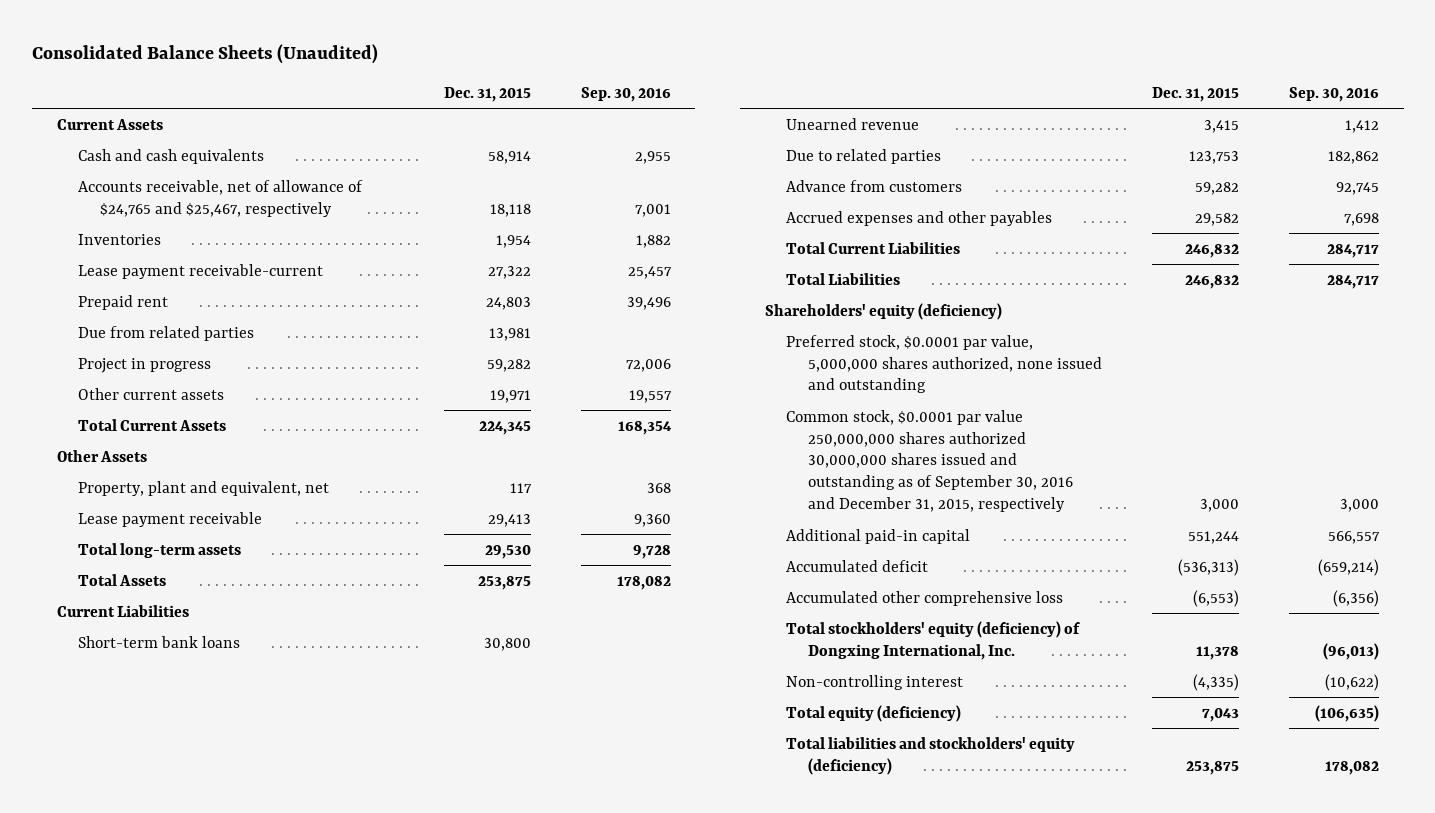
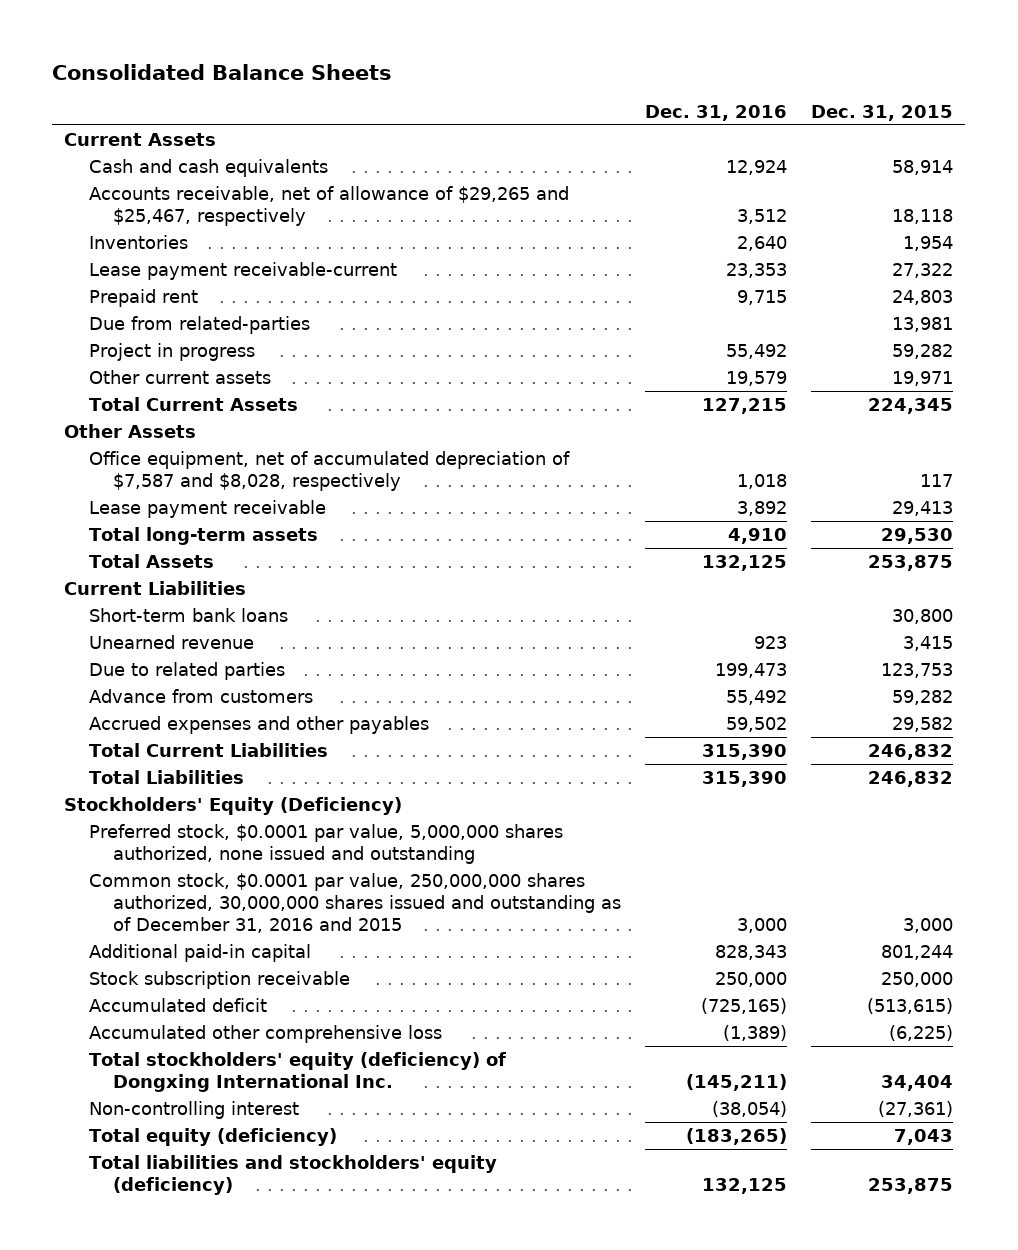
[31,44,378,65] Consolidated Balance Sheets (Unaudited) -> [52,63,393,80] Consolidated Balance Sheets
[580,86,671,102] Sep. 30, 2016 -> none
none -> [645,104,788,121] Dec. 31, 2016
[78,179,364,217] Accounts receivable, net of allowance of $24,765 and $25,467, respectively -> [88,186,569,227] Accounts receivable, net of allowance of $29,265 and $25,467, respectively
[78,325,255,341] Due from related parties -> [88,316,310,335] Due from related-parties
[78,480,330,496] Property, plant and equivalent, net -> [88,451,570,492] Office equipment, net of accumulated depreciation of $7,587 and $8,028, respectively
[764,302,1002,320] Shareholders' equity (deficiency) -> [64,797,403,816] Stockholders' Equity (Deficiency)
[786,409,1074,512] Common stock, $0.0001 par value 250,000,000 shares authorized 30,000,000 shares issued and outstanding as of September 30, 2016 and December 31, 2015, respectively -> [88,873,621,933] Common stock, $0.0001 par value, 250,000,000 shares authorized, 30,000,000 shares issued and outstanding as of December 31, 2016 and 2015
[1187,530,1239,544] 551,244 -> [881,945,954,961] 801,244
none -> [88,971,350,990] Stock subscription receivable
[1177,558,1239,576] (536,313) -> [867,998,954,1015] (513,615)
[1192,589,1239,607] (6,553) -> [889,1025,954,1042] (6,225)
[786,620,1081,660] Total stockholders' equity (deficiency) of Dongxing International, Inc. -> [88,1052,506,1093] Total stockholders' equity (deficiency) of Dongxing International Inc.
[1195,645,1239,660] 11,378 -> [881,1075,954,1092] 34,404
[1192,673,1239,691] (4,335) -> [878,1101,954,1118] (27,361)

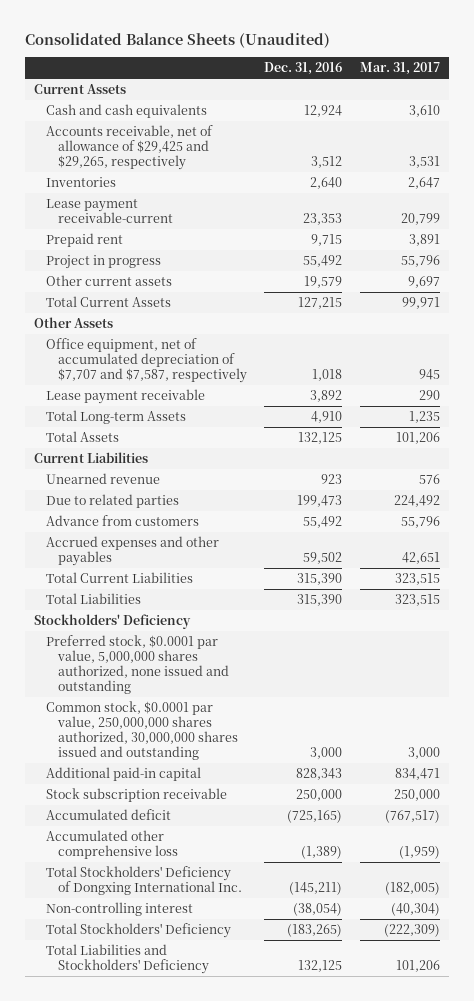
[52,63,393,80] Consolidated Balance Sheets -> [25,32,331,48] Consolidated Balance Sheets (Unaudited)
[811,104,954,121] Dec. 31, 2015 -> none
none -> [360,62,441,76] Mar. 31, 2017
[88,186,569,227] Accounts receivable, net of allowance of $29,265 and $25,467, respectively -> [45,125,213,171] Accounts receivable, net of allowance of $29,425 and $29,265, respectively
[88,316,310,335] Due from related-parties -> none
[88,451,570,492] Office equipment, net of accumulated depreciation of $7,587 and $8,028, respectively -> [45,338,247,384] Office equipment, net of accumulated depreciation of $7,707 and $7,587, respectively
[88,527,318,546] Total long-term assets -> [45,410,186,425] Total Long-term Assets
[88,608,288,623] Short-term bank loans -> none
[64,797,403,816] Stockholders' Equity (Deficiency) -> [33,614,191,630] Stockholders' Deficiency
[88,873,621,933] Common stock, $0.0001 par value, 250,000,000 shares authorized, 30,000,000 shares issued and outstanding as of December 31, 2016 and 2015 -> [45,701,238,761] Common stock, $0.0001 par value, 250,000,000 shares authorized, 30,000,000 shares issued and outstanding
[88,1052,506,1093] Total stockholders' equity (deficiency) of Dongxing International Inc. -> [45,866,242,896] Total Stockholders' Deficiency of Dongxing International Inc.
[88,1128,337,1147] Total equity (deficiency) -> [45,923,231,939] Total Stockholders' Deficiency
[88,1155,497,1196] Total liabilities and stockholders' equity (deficiency) -> [45,944,209,975] Total Liabilities and Stockholders' Deficiency

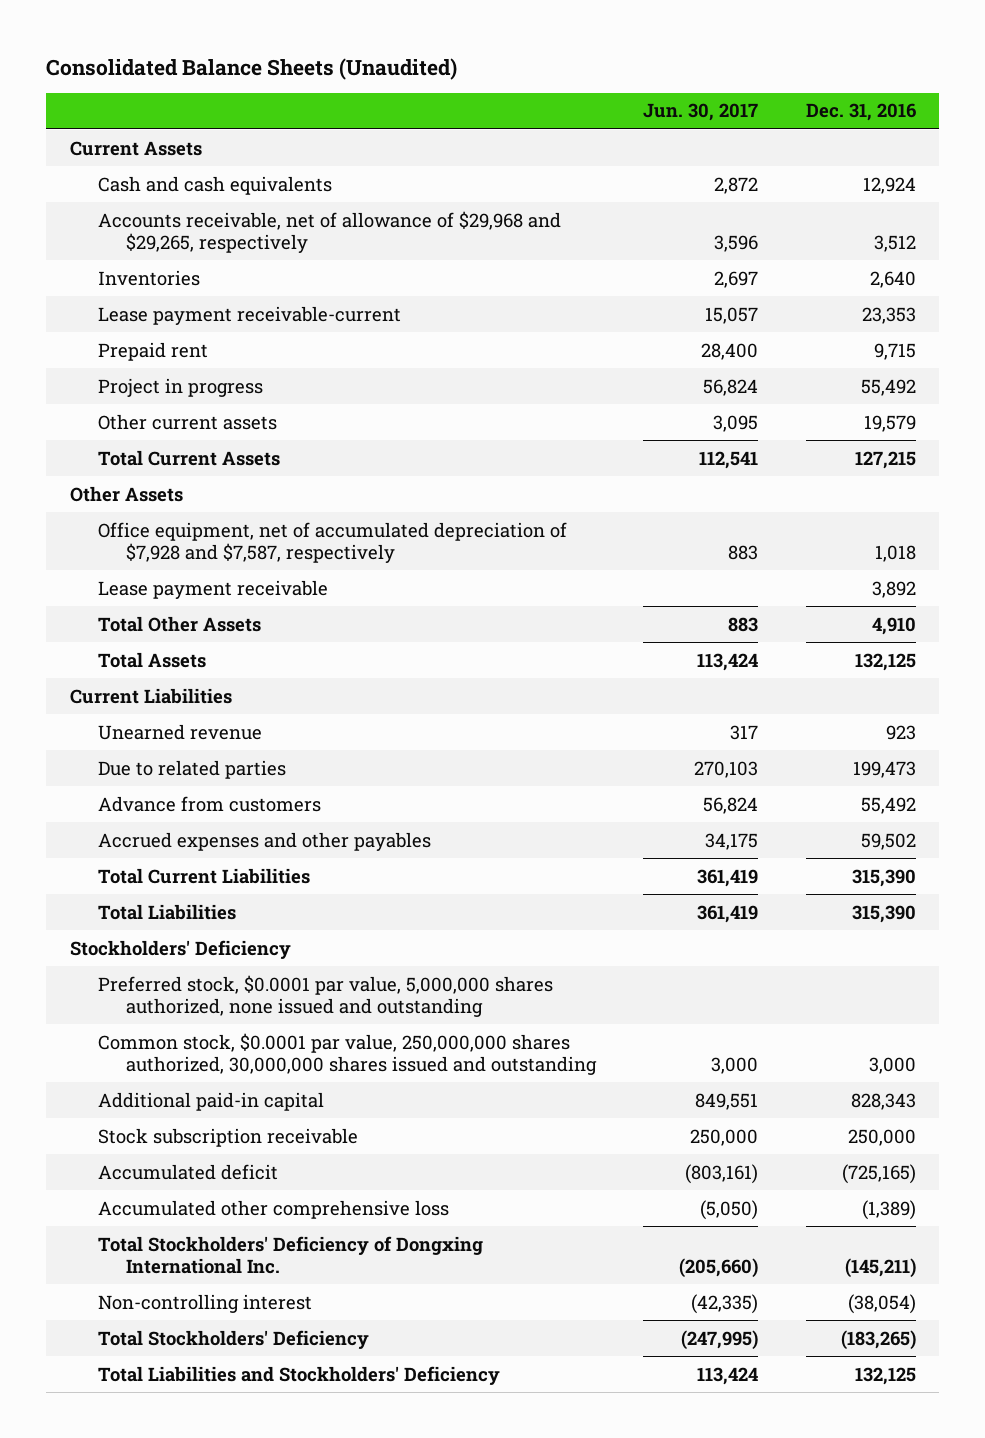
[360,62,441,76] Mar. 31, 2017 -> none
none -> [643,103,759,122] Jun. 30, 2017
[45,125,213,171] Accounts receivable, net of allowance of $29,425 and $29,265, respectively -> [97,210,561,253] Accounts receivable, net of allowance of $29,968 and $29,265, respectively
[45,338,247,384] Office equipment, net of accumulated depreciation of $7,707 and $7,587, respectively -> [97,521,567,563] Office equipment, net of accumulated depreciation of $7,928 and $7,587, respectively
[45,410,186,425] Total Long-term Assets -> [97,615,261,632] Total Other Assets

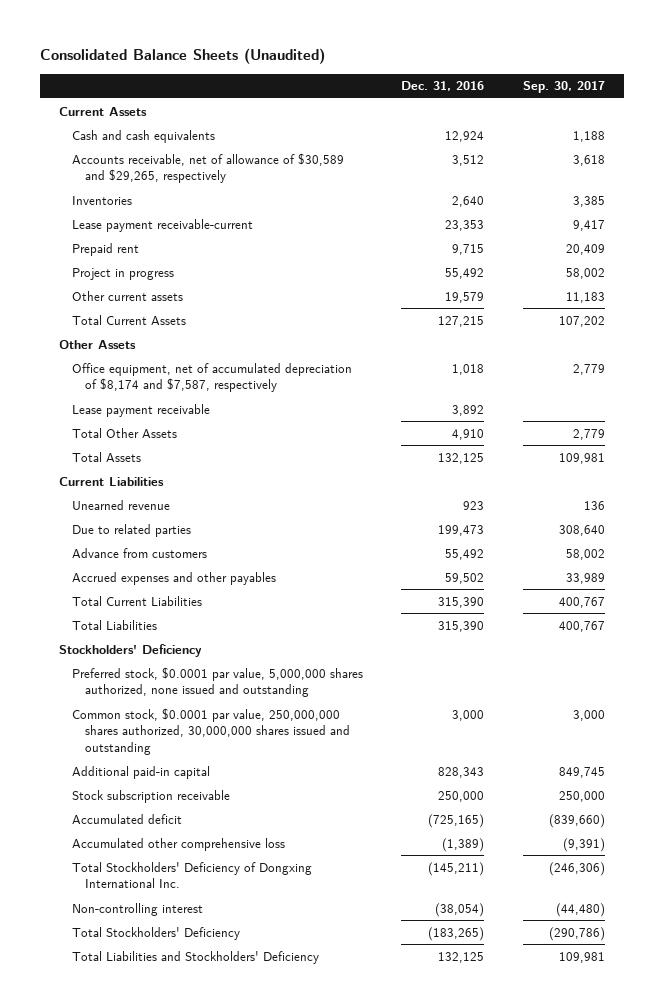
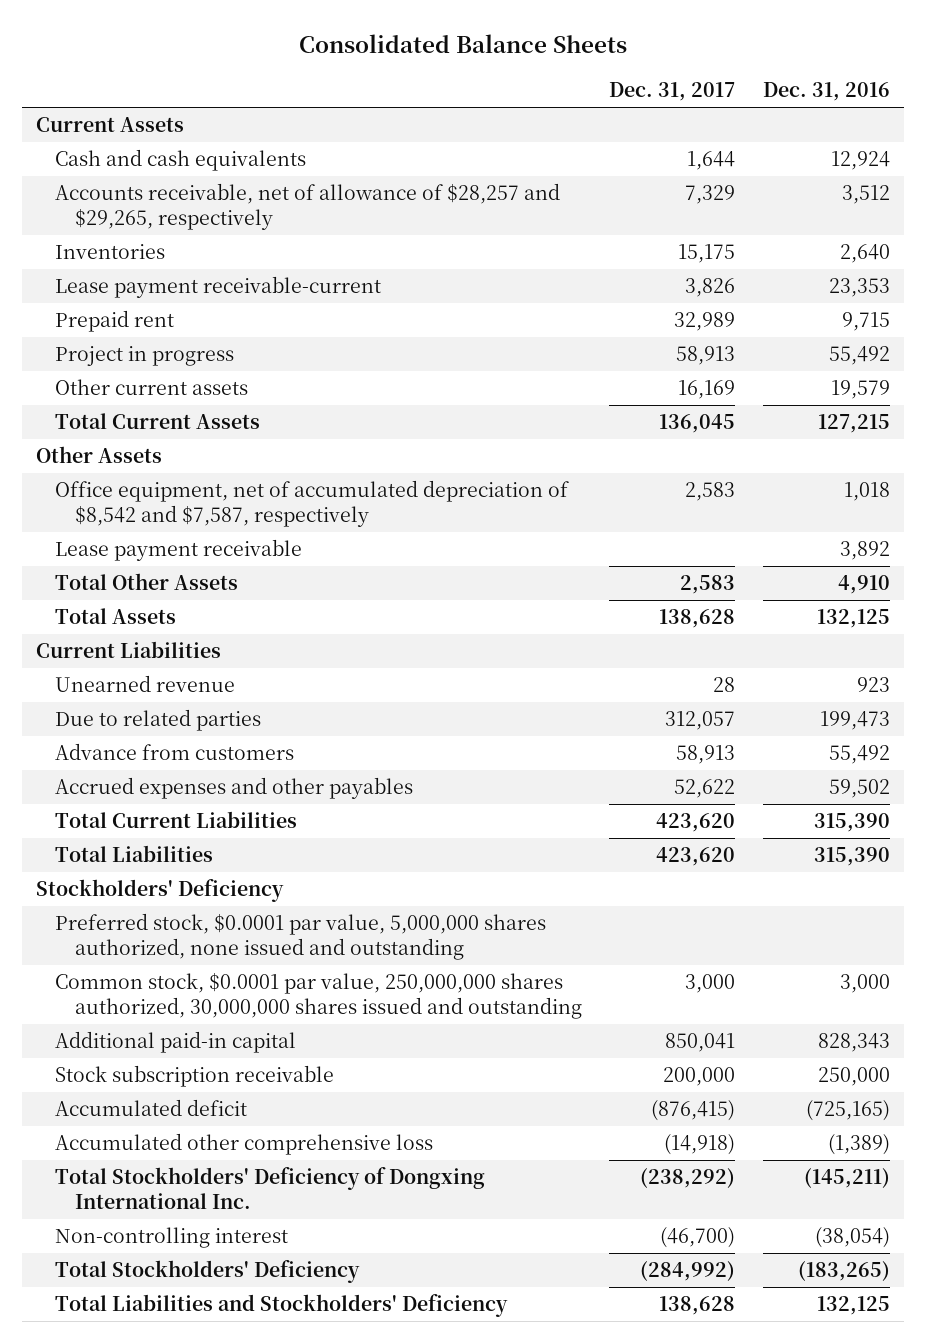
[40,48,326,65] Consolidated Balance Sheets (Unaudited) -> [299,33,628,53] Consolidated Balance Sheets
[522,81,605,94] Sep. 30, 2017 -> none
none -> [609,82,736,102] Dec. 31, 2017
[72,152,345,184] Accounts receivable, net of allowance of $30,589 and $29,265, respectively -> [55,183,561,230] Accounts receivable, net of allowance of $28,257 and $29,265, respectively
[72,362,353,393] Office equipment, net of accumulated depreciation of $8,174 and $7,587, respectively -> [55,480,570,527] Office equipment, net of accumulated depreciation of $8,542 and $7,587, respectively

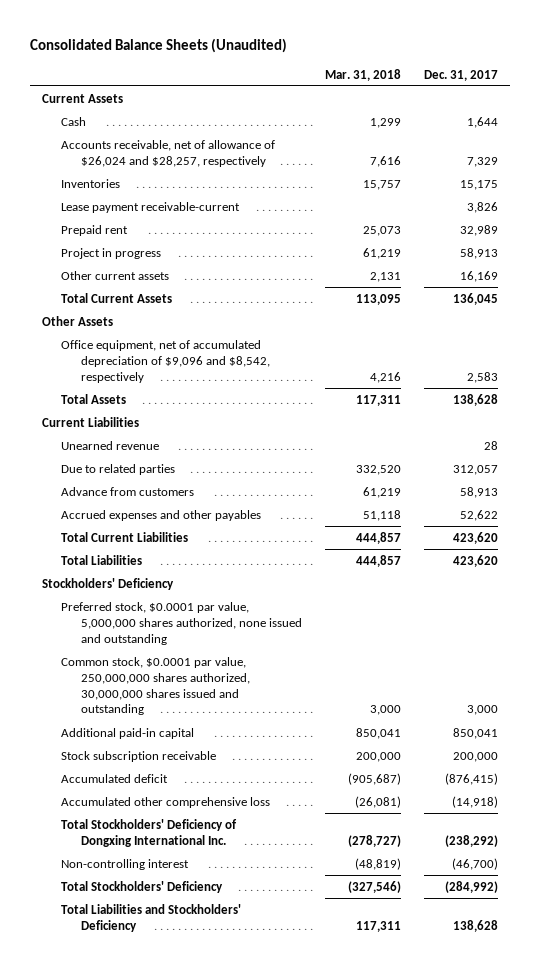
[299,33,628,53] Consolidated Balance Sheets -> [30,38,288,54] Consolidated Balance Sheets (Unaudited)
[762,82,890,102] Dec. 31, 2016 -> none
none -> [325,68,402,81] Mar. 31, 2018
[55,149,307,172] Cash and cash equivalents -> [61,116,87,126] Cash
[55,183,561,230] Accounts receivable, net of allowance of $28,257 and $29,265, respectively -> [61,139,276,167] Accounts receivable, net of allowance of $26,024 and $28,257, respectively
[55,539,303,562] Lease payment receivable -> none
[55,573,239,591] Total Other Assets -> none
[55,480,570,527] Office equipment, net of accumulated depreciation of $8,542 and $7,587, respectively -> [61,339,270,383] Office equipment, net of accumulated depreciation of $9,096 and $8,542, respectively

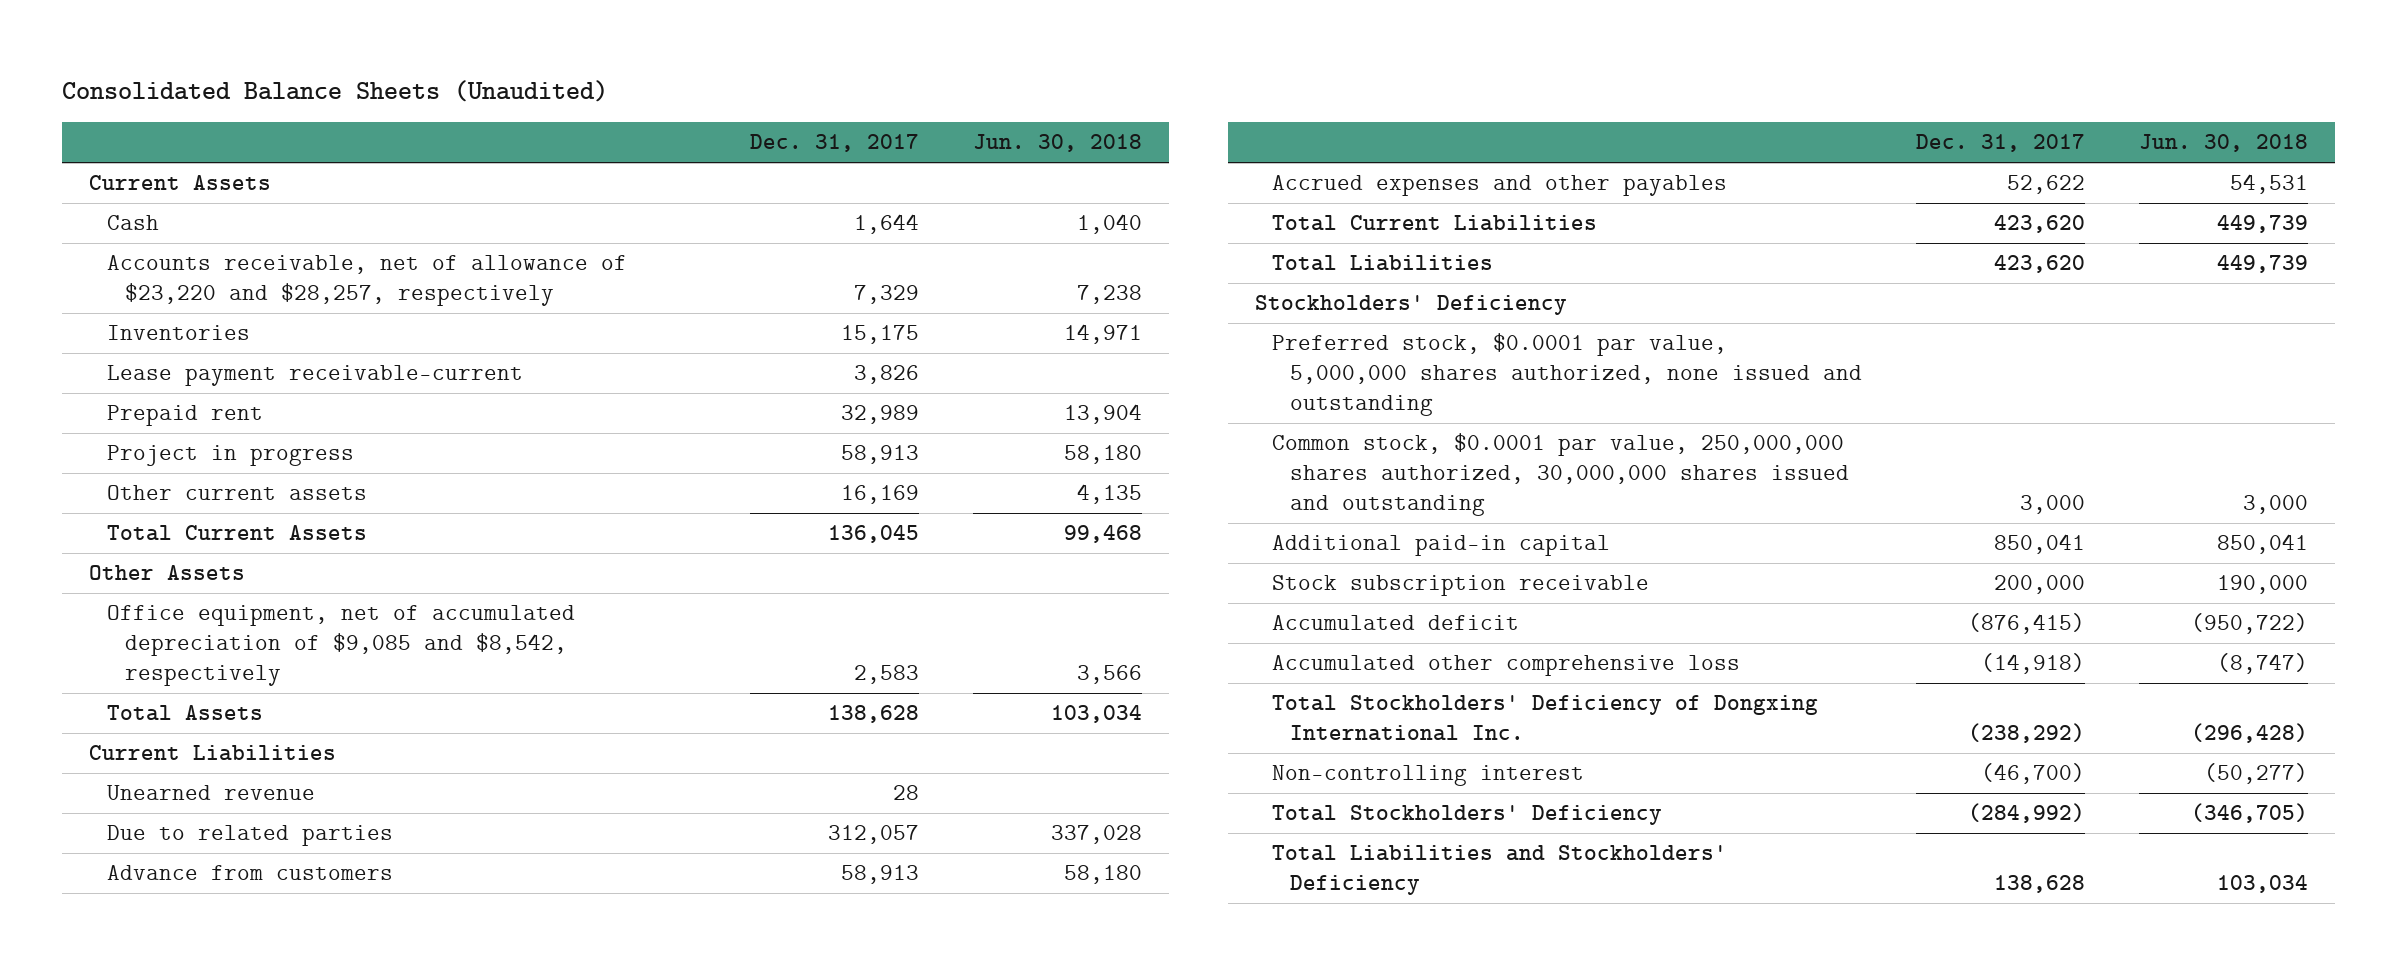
[325,68,402,81] Mar. 31, 2018 -> none
none -> [973,134,1143,153] Jun. 30, 2018
[61,139,276,167] Accounts receivable, net of allowance of $26,024 and $28,257, respectively -> [106,255,627,307] Accounts receivable, net of allowance of $23,220 and $28,257, respectively
[61,339,270,383] Office equipment, net of accumulated depreciation of $9,096 and $8,542, respectively -> [106,605,575,687] Office equipment, net of accumulated depreciation of $9,085 and $8,542, respectively

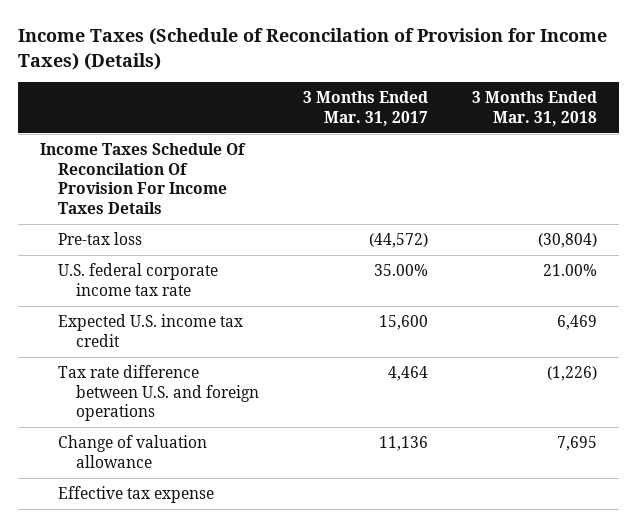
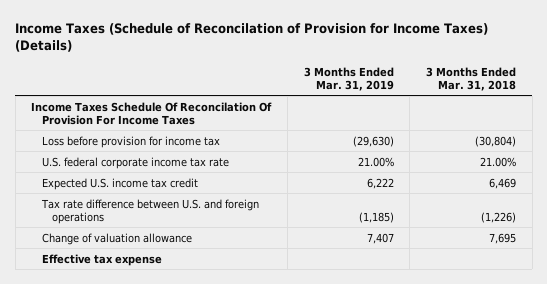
[302,91,428,126] 3 Months Ended Mar. 31, 2017 -> none
none -> [303,66,394,92] 3 Months Ended Mar. 31, 2019
[40,143,247,214] Income Taxes Schedule Of Reconcilation Of Provision For Income Taxes Details -> [31,101,273,125] Income Taxes Schedule Of Reconcilation Of Provision For Income Taxes
[58,232,143,246] Pre-tax loss -> [41,135,220,148] Loss before provision for income tax

